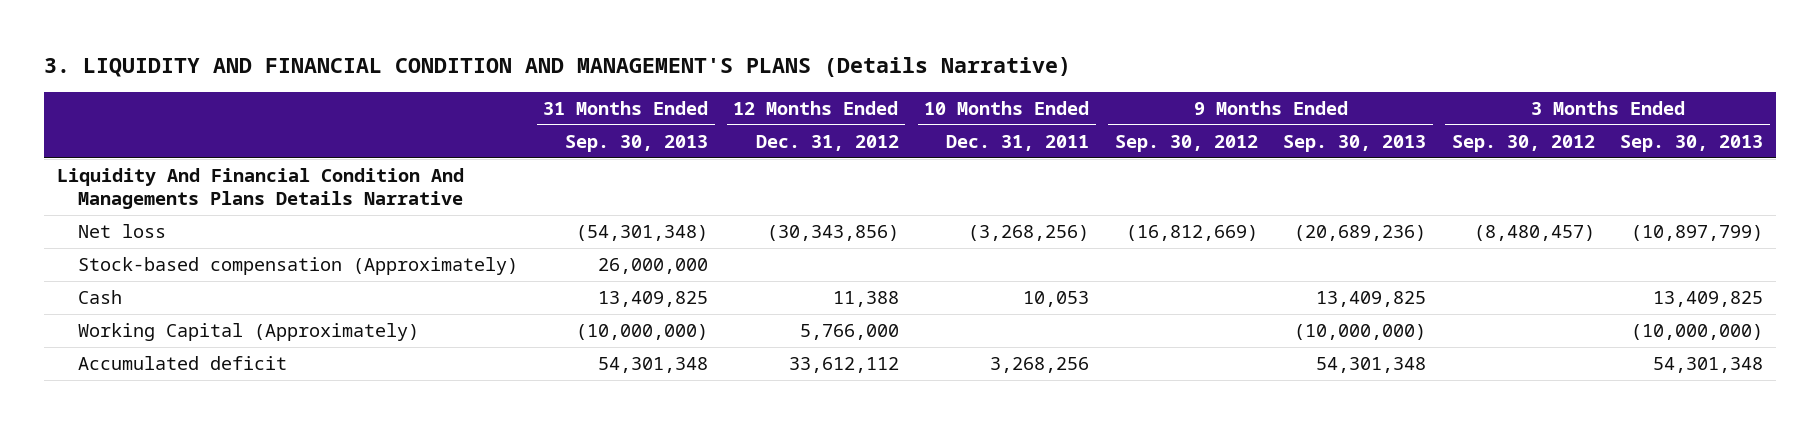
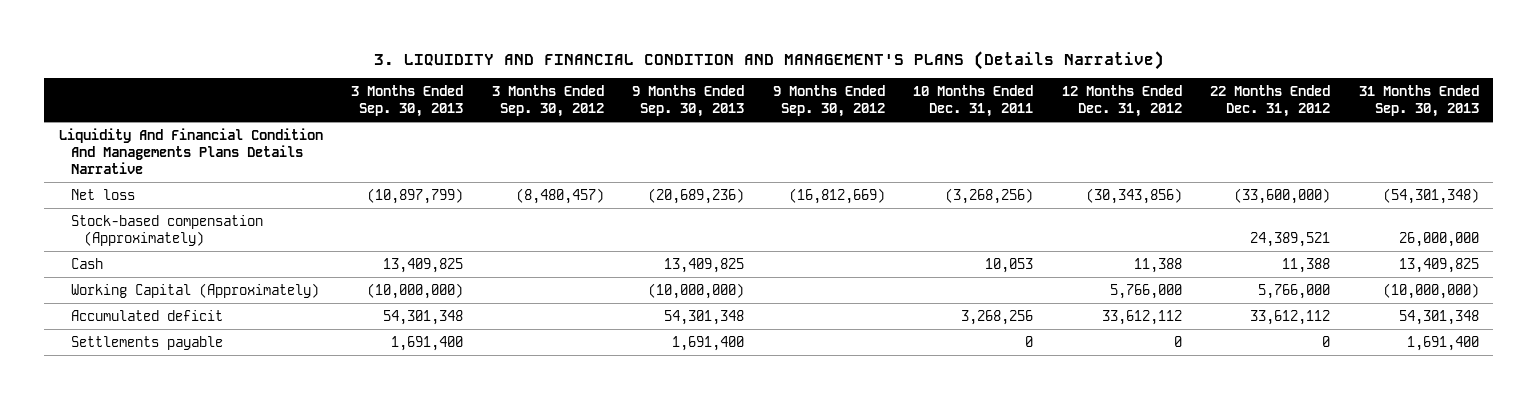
none -> [1210,85,1331,118] 22 Months Ended Dec. 31, 2012
none -> [71,335,224,350] Settlements payable

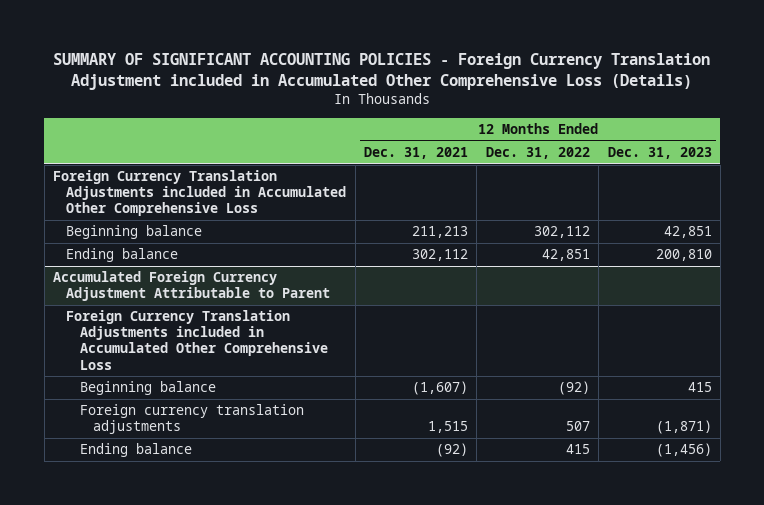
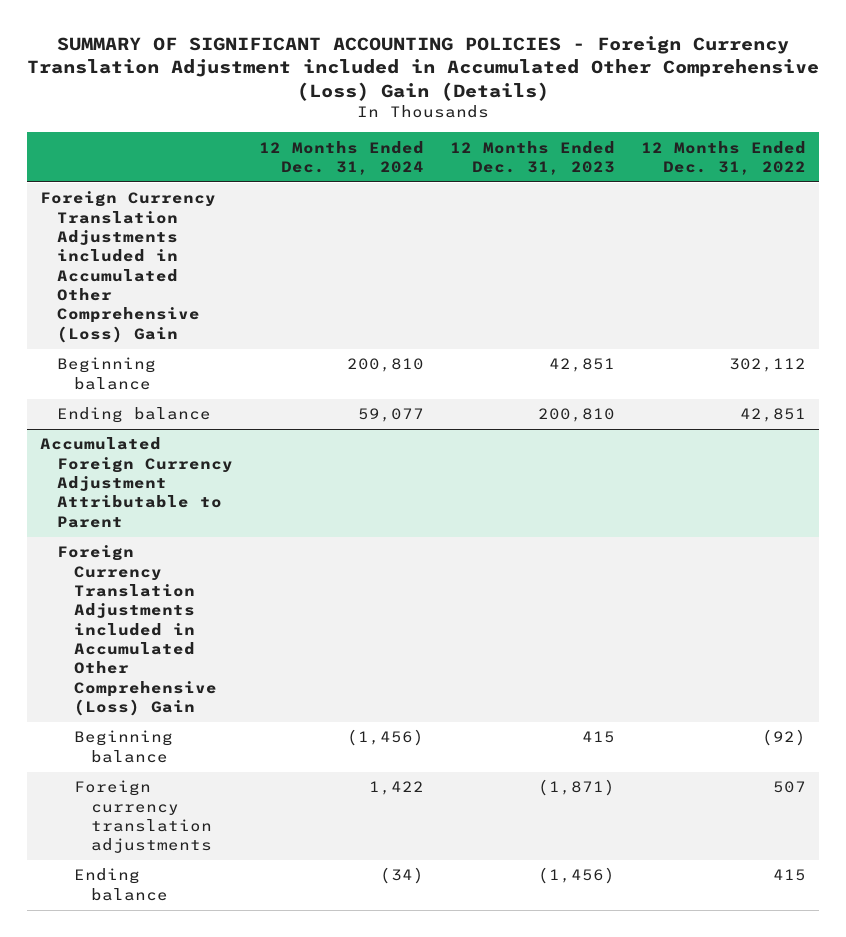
[53,52,711,90] SUMMARY OF SIGNIFICANT ACCOUNTING POLICIES - Foreign Currency Translation Adjustment included in Accumulated Other Comprehensive Loss (Details) -> [26,36,819,101] SUMMARY OF SIGNIFICANT ACCOUNTING POLICIES - Foreign Currency Translation Adjustment included in Accumulated Other Comprehensive (Loss) Gain (Details)
[364,146,469,159] Dec. 31, 2021 -> none
none -> [258,140,424,175] 12 Months Ended Dec. 31, 2024
[52,170,347,217] Foreign Currency Translation Adjustments included in Accumulated Other Comprehensive Loss -> [39,191,216,343] Foreign Currency Translation Adjustments included in Accumulated Other Comprehensive (Loss) Gain
[66,310,328,370] Foreign Currency Translation Adjustments included in Accumulated Other Comprehensive Loss -> [56,545,217,717] Foreign Currency Translation Adjustments included in Accumulated Other Comprehensive (Loss) Gain

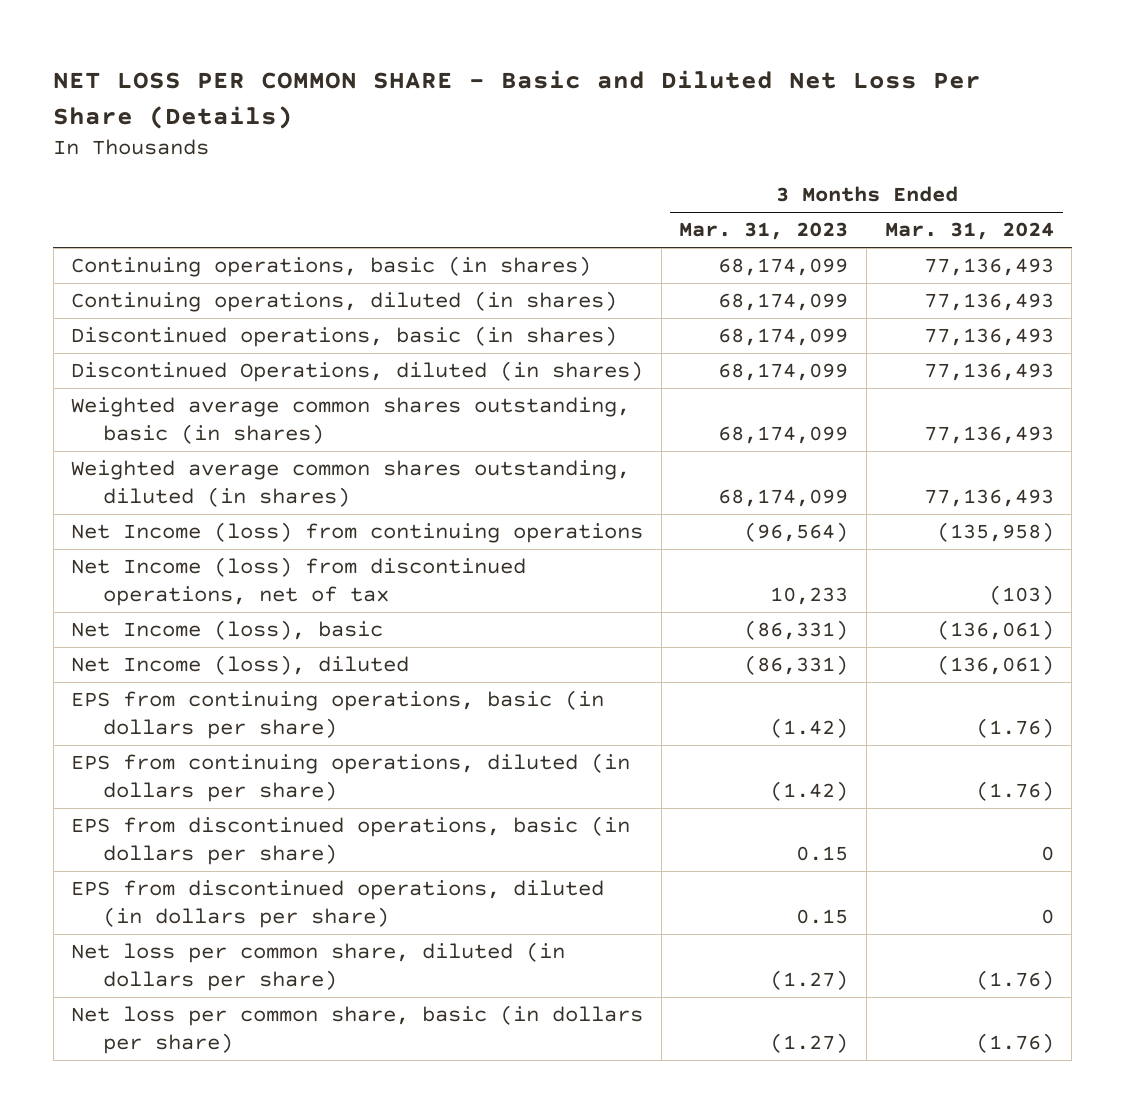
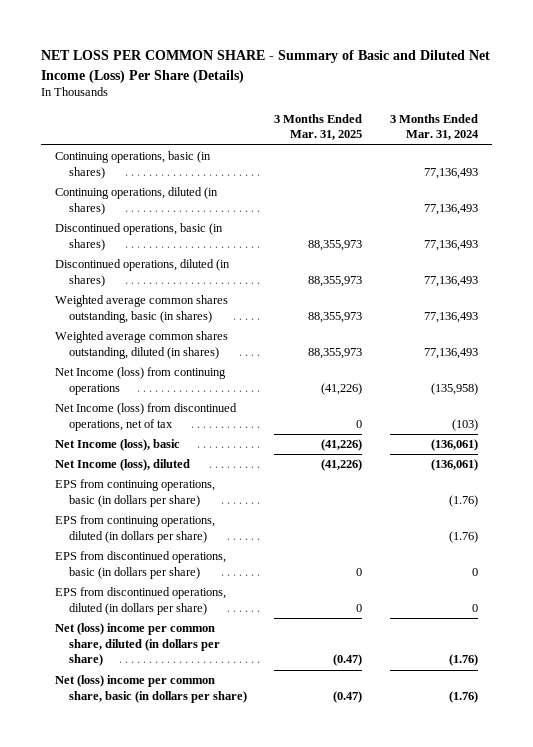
[53,70,982,129] NET LOSS PER COMMON SHARE - Basic and Diluted Net Loss Per Share (Details) -> [41,50,491,83] NET LOSS PER COMMON SHARE - Summary of Basic and Diluted Net Income (Loss) Per Share (Details)
[679,222,849,241] Mar. 31, 2023 -> none
none -> [274,113,363,141] 3 Months Ended Mar. 31, 2025
[71,361,644,383] Discontinued Operations, diluted (in shares) -> [55,259,231,287] Discontinued operations, diluted (in shares)
[71,942,566,991] Net loss per common share, diluted (in dollars per share) -> [55,623,220,667] Net (loss) income per common share, diluted (in dollars per share)
[71,1005,644,1054] Net loss per common share, basic (in dollars per share) -> [55,675,247,703] Net (loss) income per common share, basic (in dollars per share)

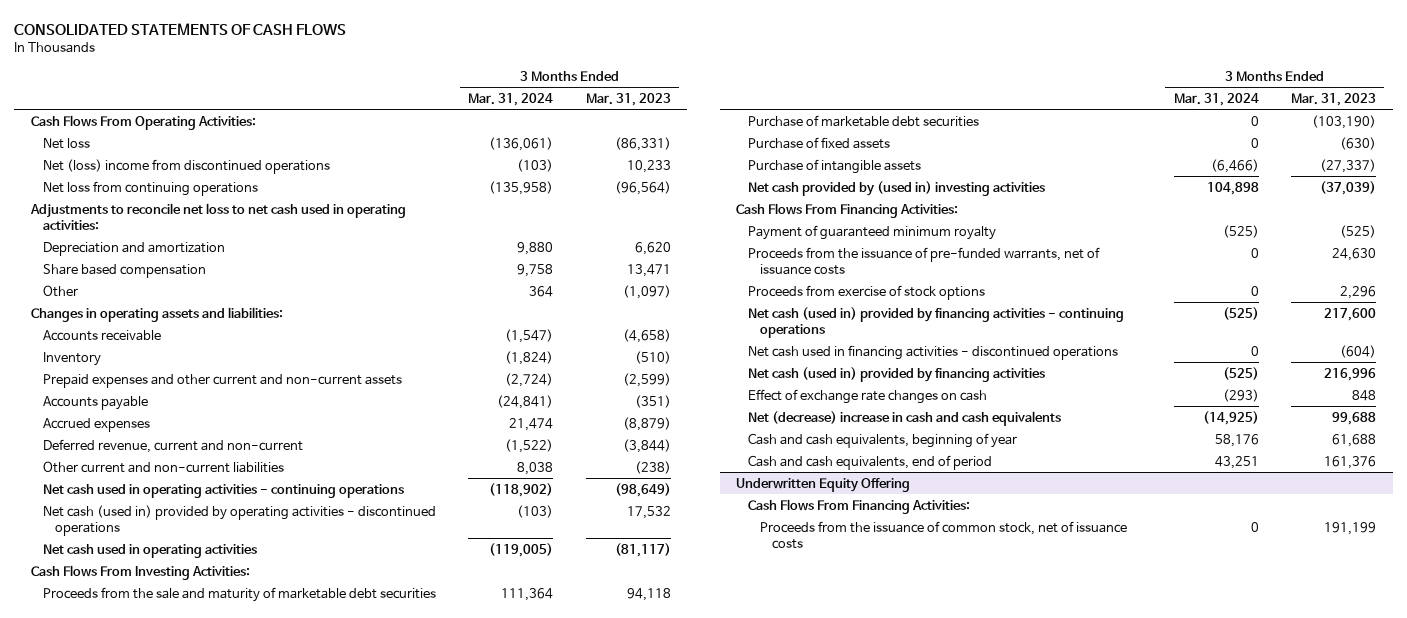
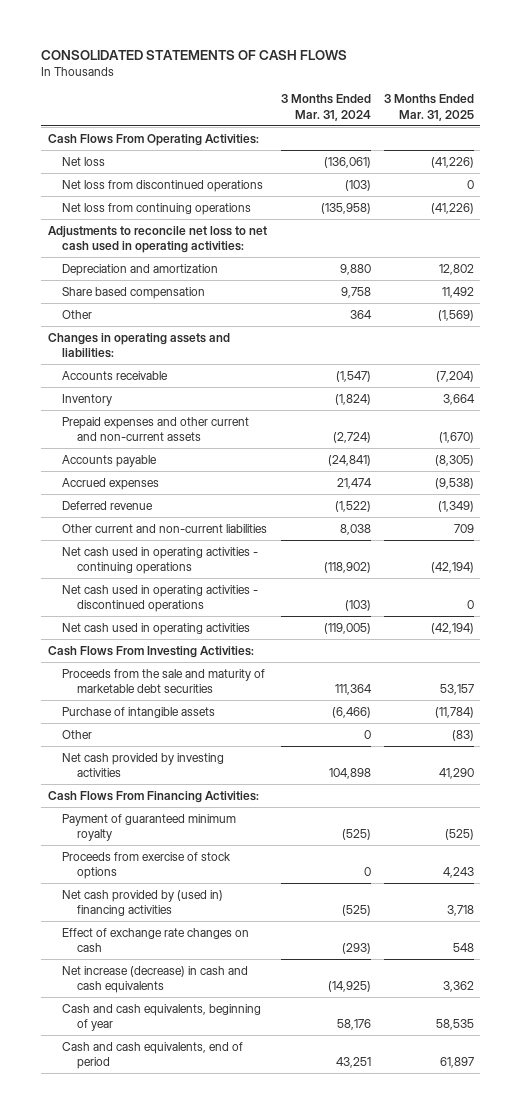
[585,92,671,106] Mar. 31, 2023 -> none
none -> [383,94,474,121] 3 Months Ended Mar. 31, 2025
[42,158,330,174] Net (loss) income from discontinued operations -> [62,179,264,192] Net loss from discontinued operations
[42,438,303,453] Deferred revenue, current and non-current -> [62,500,154,510] Deferred revenue
[42,504,436,537] Net cash (used in) provided by operating activities - discontinued operations -> [62,584,259,613] Net cash used in operating activities - discontinued operations
[748,114,980,127] Purchase of marketable debt securities -> none
[748,136,891,149] Purchase of fixed assets -> none
none -> [62,729,93,739] Other
[748,180,1046,196] Net cash provided by (used in) investing activities -> [62,752,225,778] Net cash provided by investing activities
[748,246,1101,276] Proceeds from the issuance of pre-funded warrants, net of issuance costs -> none
[748,306,1125,339] Net cash (used in) provided by financing activities - continuing operations -> none
[748,344,1119,360] Net cash used in financing activities - discontinued operations -> none
[748,366,1046,382] Net cash (used in) provided by financing activities -> [62,889,224,917] Net cash provided by (used in) financing activities
[748,410,1062,426] Net (decrease) increase in cash and cash equivalents -> [62,965,249,994] Net increase (decrease) in cash and cash equivalents
[736,477,911,492] Underwritten Equity Offering -> none
[748,498,971,514] Cash Flows From Financing Activities: -> none
[759,520,1127,550] Proceeds from the issuance of common stock, net of issuance costs -> none

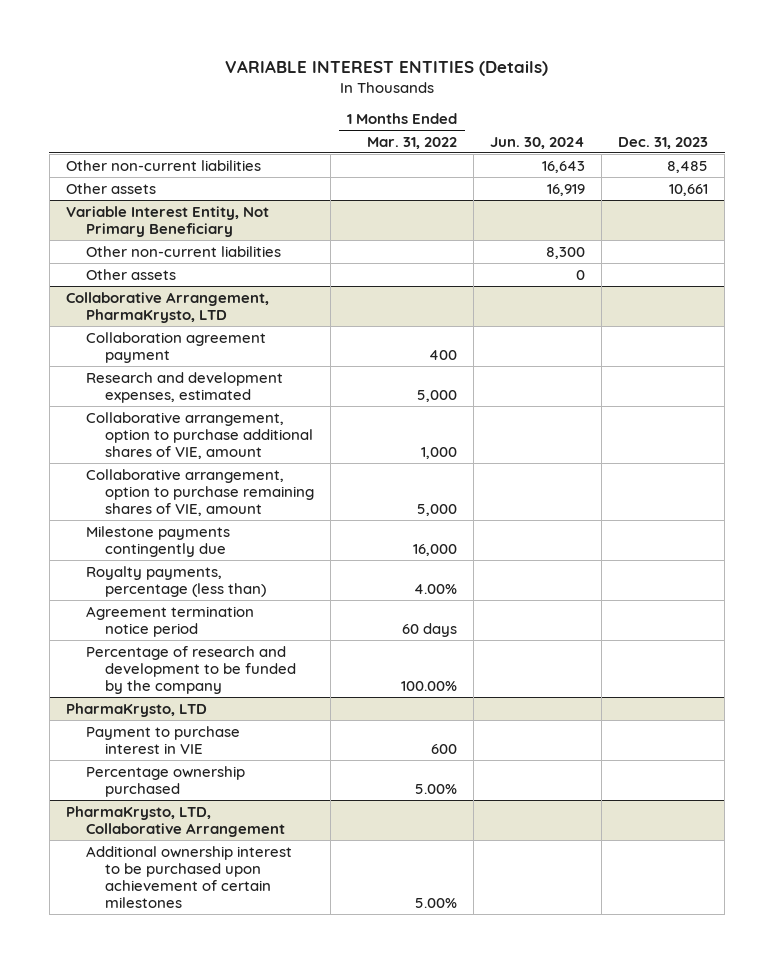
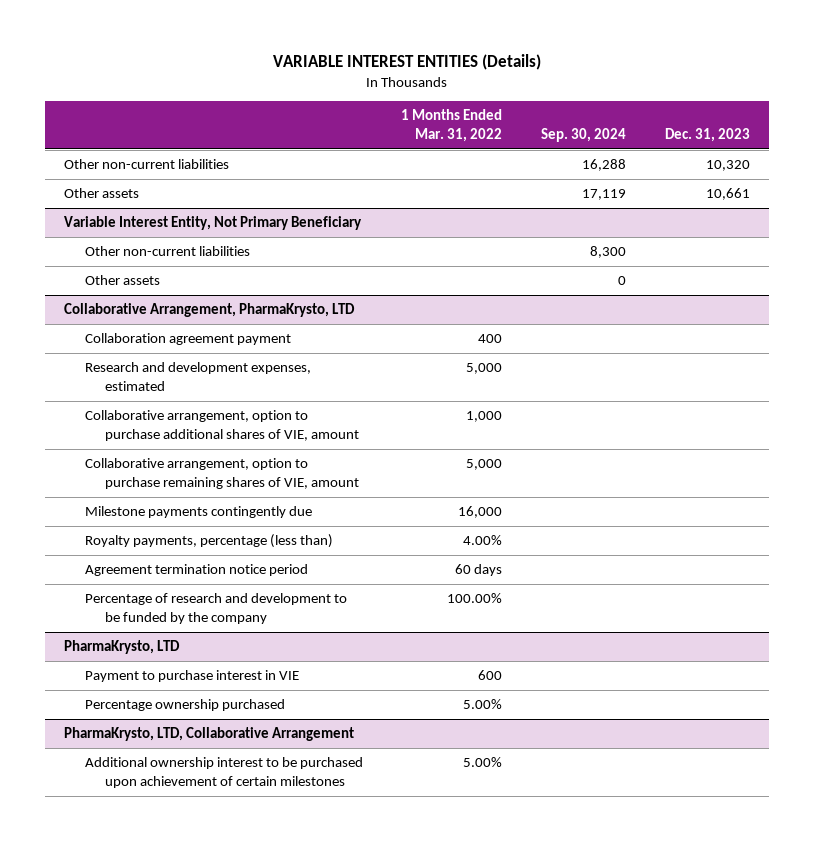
[490,136,586,149] Jun. 30, 2024 -> none
none -> [541,127,627,142] Sep. 30, 2024
[667,160,709,173] 8,485 -> [705,160,750,172] 10,320

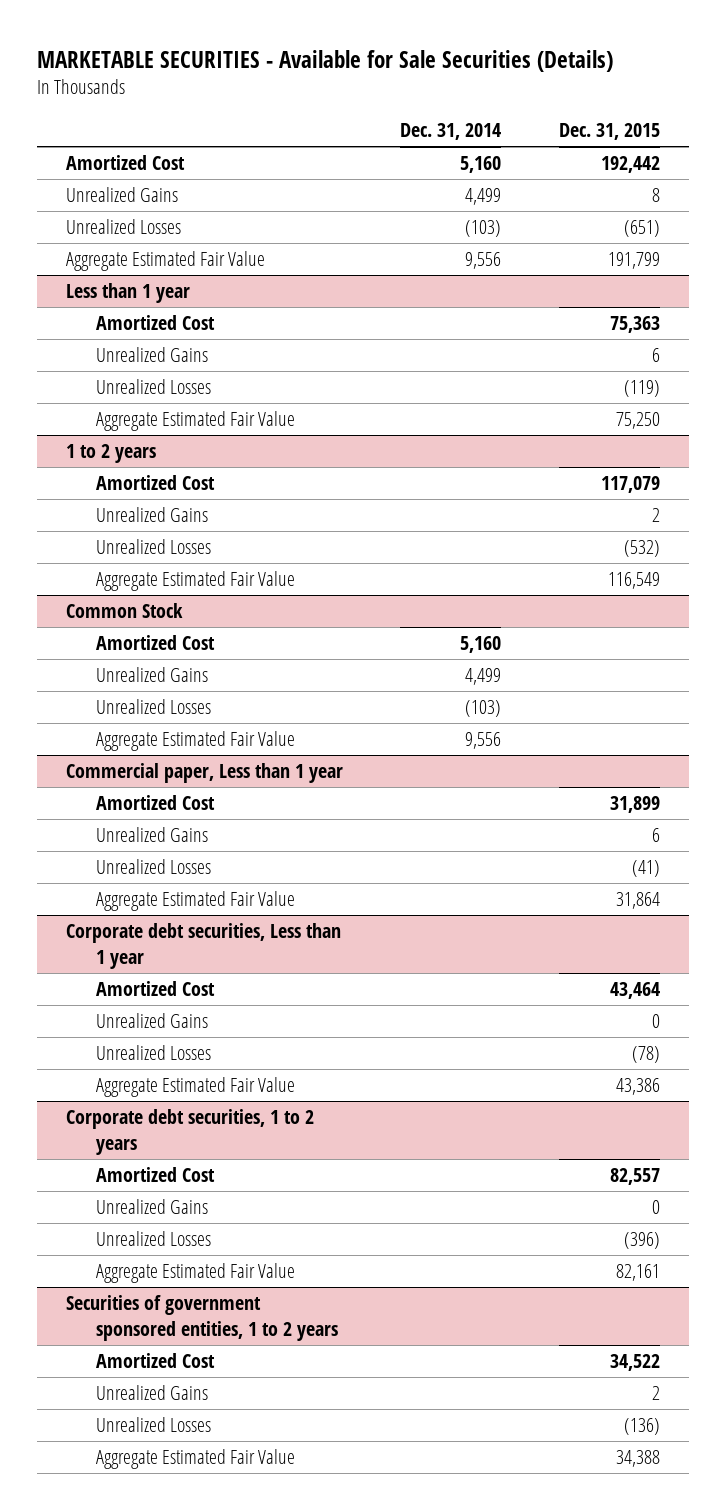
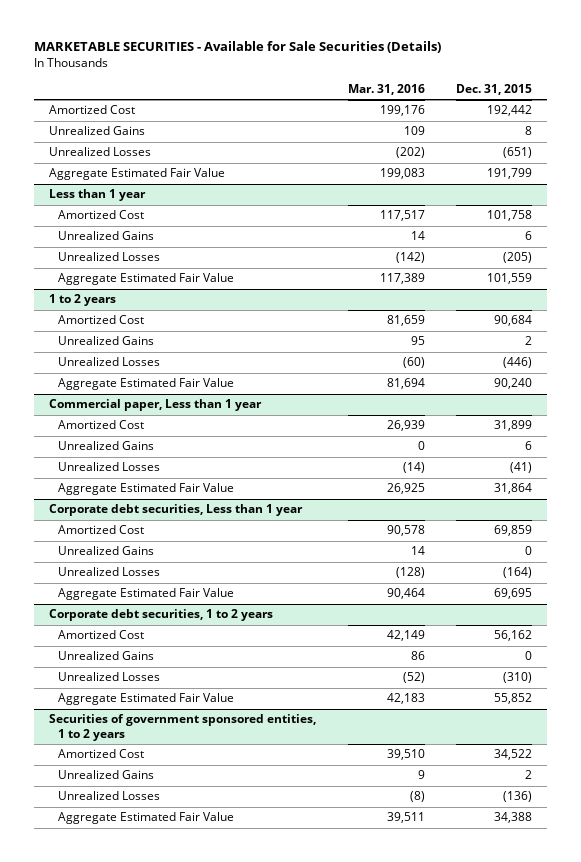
[400,122,502,140] Dec. 31, 2014 -> none
none -> [347,83,425,95] Mar. 31, 2016
[609,316,660,334] 75,363 -> [486,210,532,222] 101,758
[623,380,660,398] (119) -> [502,252,532,264] (205)
[615,412,660,430] 75,250 -> [486,273,532,285] 101,559
[600,476,660,494] 117,079 -> [493,315,532,327] 90,684
[65,603,183,619] Common Stock -> none
[96,635,216,651] Amortized Cost -> none
[96,667,209,683] Unrealized Gains -> none
[96,699,212,715] Unrealized Losses -> none
[96,731,296,752] Aggregate Estimated Fair Value -> none
[623,540,660,558] (532) -> [502,357,532,369] (446)
[607,572,660,590] 116,549 -> [493,378,532,390] 90,240
[609,982,660,1000] 43,464 -> [493,525,532,537] 69,859
[631,1046,660,1064] (78) -> [502,567,532,579] (164)
[615,1078,660,1096] 43,386 -> [493,588,532,600] 69,695
[609,1168,660,1186] 82,557 -> [493,630,532,642] 56,162
[623,1232,660,1250] (396) -> [502,672,532,684] (310)
[615,1264,660,1282] 82,161 -> [493,693,532,705] 55,852

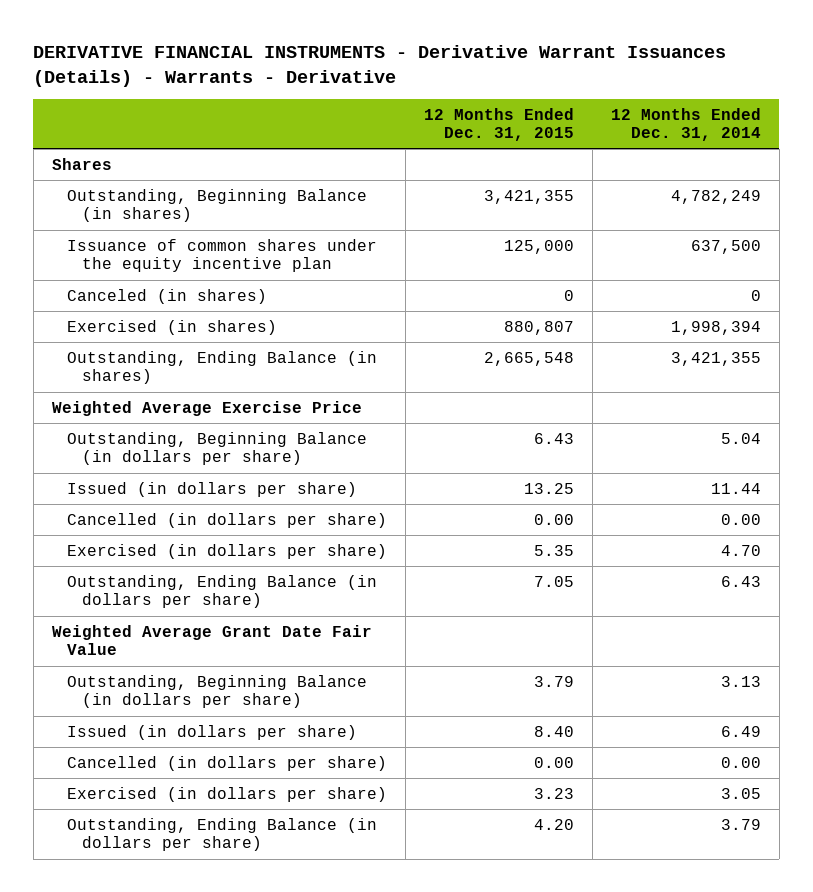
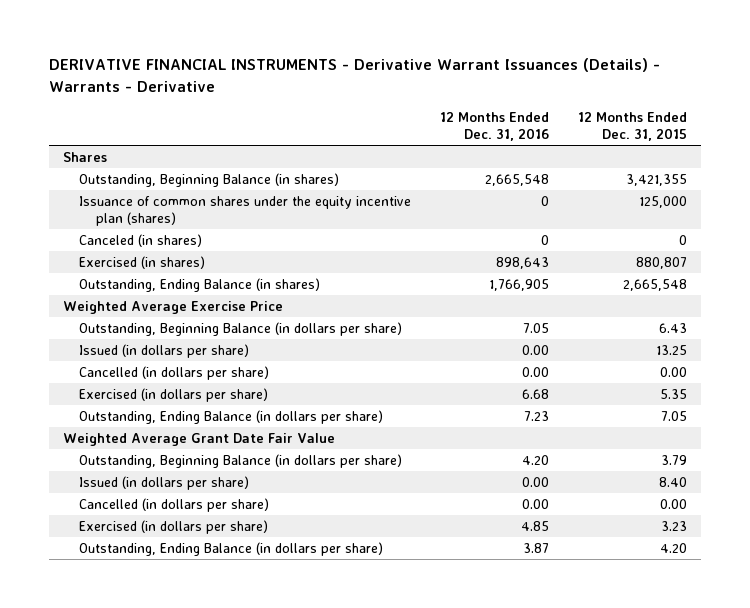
[610,107,761,142] 12 Months Ended Dec. 31, 2014 -> none
none -> [440,111,550,142] 12 Months Ended Dec. 31, 2016
[66,238,377,273] Issuance of common shares under the equity incentive plan -> [79,195,412,226] Issuance of common shares under the equity incentive plan (shares)

